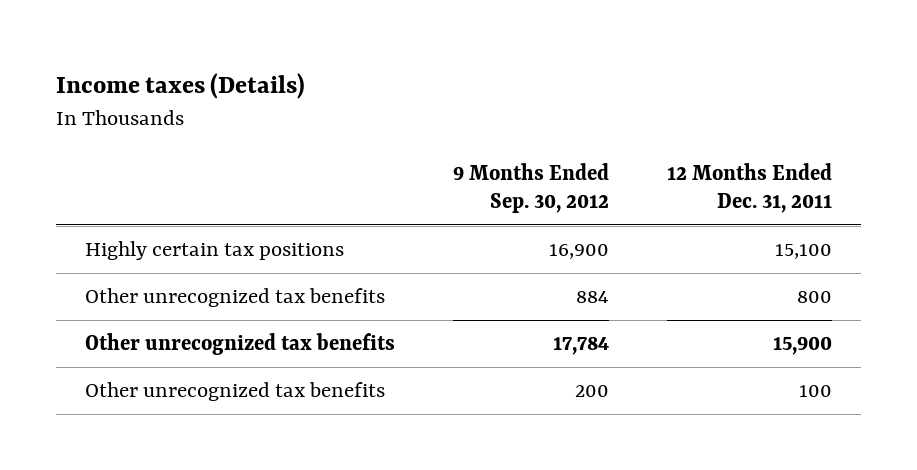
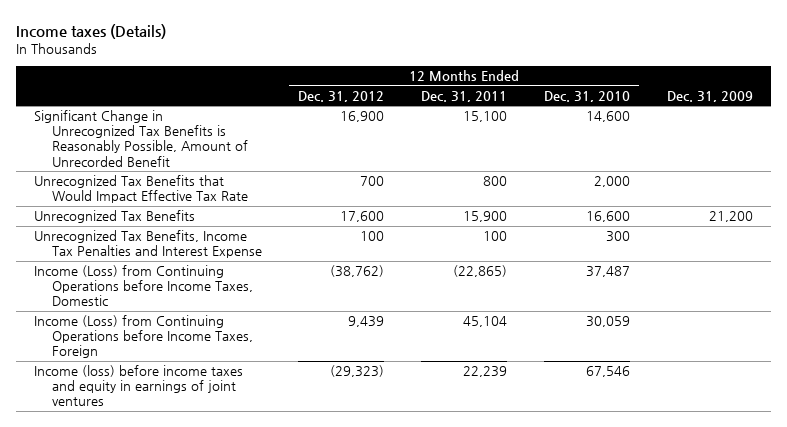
[453,162,610,213] 9 Months Ended Sep. 30, 2012 -> none
none -> [298,90,385,102] Dec. 31, 2012
none -> [543,90,630,102] Dec. 31, 2010
none -> [666,90,753,102] Dec. 31, 2009
[84,241,344,261] Highly certain tax positions -> [34,110,248,167] Significant Change in Unrecognized Tax Benefits is Reasonably Possible, Amount of Unrecorded Benefit
[84,288,385,308] Other unrecognized tax benefits -> [34,175,248,204] Unrecognized Tax Benefits that Would Impact Effective Tax Rate
[84,333,395,356] Other unrecognized tax benefits -> [34,210,196,224] Unrecognized Tax Benefits
[84,382,385,402] Other unrecognized tax benefits -> [34,230,262,259] Unrecognized Tax Benefits, Income Tax Penalties and Interest Expense
none -> [34,265,253,307] Income (Loss) from Continuing Operations before Income Taxes, Domestic
none -> [34,315,253,359] Income (Loss) from Continuing Operations before Income Taxes, Foreign
none -> [34,365,244,407] Income (loss) before income taxes and equity in earnings of joint ventures

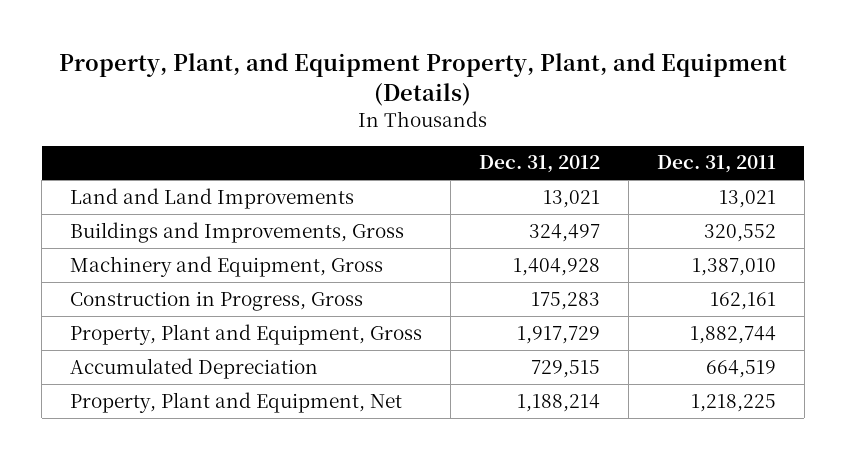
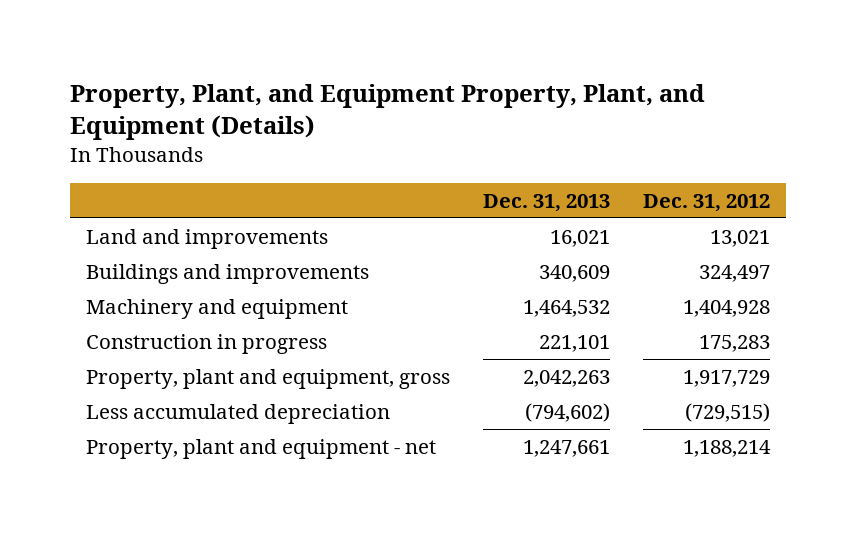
[657,155,777,174] Dec. 31, 2011 -> none
none -> [483,193,611,212] Dec. 31, 2013
[70,187,355,209] Land and Land Improvements -> [86,228,329,249] Land and improvements
[70,221,405,243] Buildings and Improvements, Gross -> [86,263,370,284] Buildings and improvements
[70,255,384,277] Machinery and Equipment, Gross -> [86,298,349,319] Machinery and equipment
[70,290,364,311] Construction in Progress, Gross -> [86,333,328,354] Construction in progress
[70,323,423,345] Property, Plant and Equipment, Gross -> [86,368,451,389] Property, plant and equipment, gross
[70,357,319,379] Accumulated Depreciation -> [86,403,391,424] Less accumulated depreciation
[531,359,601,378] 729,515 -> [684,402,770,422] (729,515)
[70,391,403,413] Property, Plant and Equipment, Net -> [86,438,437,459] Property, plant and equipment - net

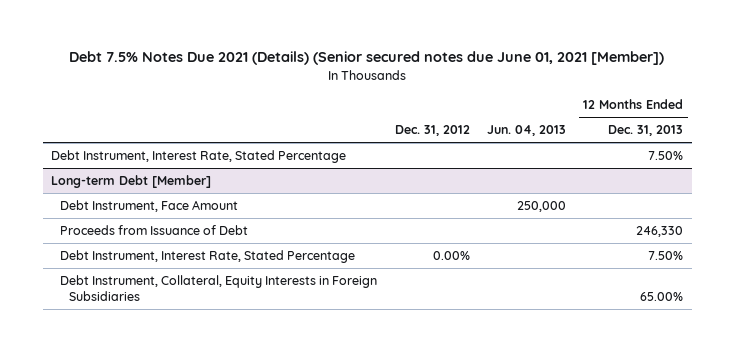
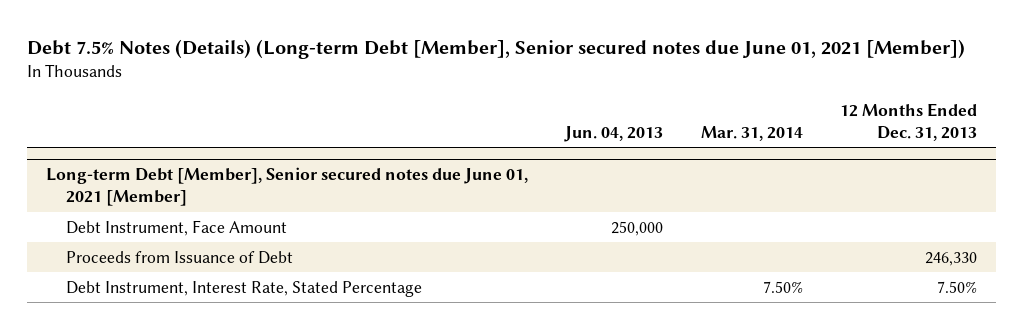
[69,51,665,66] Debt 7.5% Notes Due 2021 (Details) (Senior secured notes due June 01, 2021 [Member]) -> [27,39,966,60] Debt 7.5% Notes (Details) (Long-term Debt [Member], Senior secured notes due June 01, 2021 [Member])
[394,125,470,137] Dec. 31, 2012 -> none
none -> [700,125,803,141] Mar. 31, 2014
[51,149,347,163] Debt Instrument, Interest Rate, Stated Percentage -> none
[51,174,212,188] Long-term Debt [Member] -> none
none -> [45,166,528,207] Long-term Debt [Member], Senior secured notes due June 01, 2021 [Member]
[60,274,378,302] Debt Instrument, Collateral, Equity Interests in Foreign Subsidiaries -> none

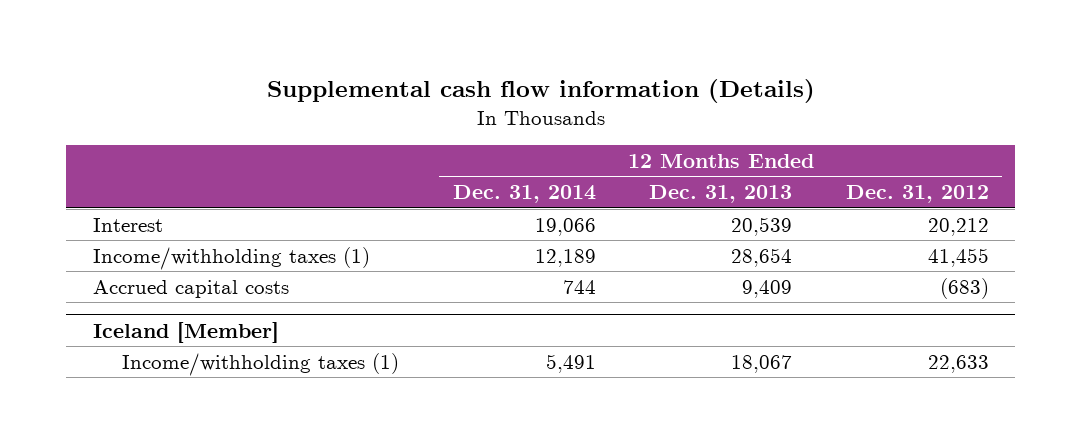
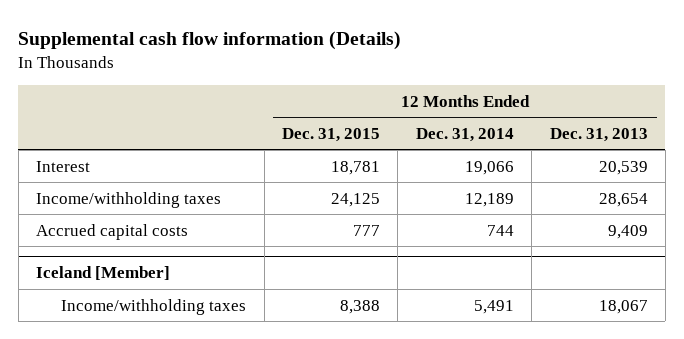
[845,185,989,204] Dec. 31, 2012 -> none
none -> [281,127,380,142] Dec. 31, 2015
[92,246,370,270] Income/withholding taxes (1) -> [36,191,222,208] Income/withholding taxes
[121,352,399,376] Income/withholding taxes (1) -> [61,298,247,315] Income/withholding taxes

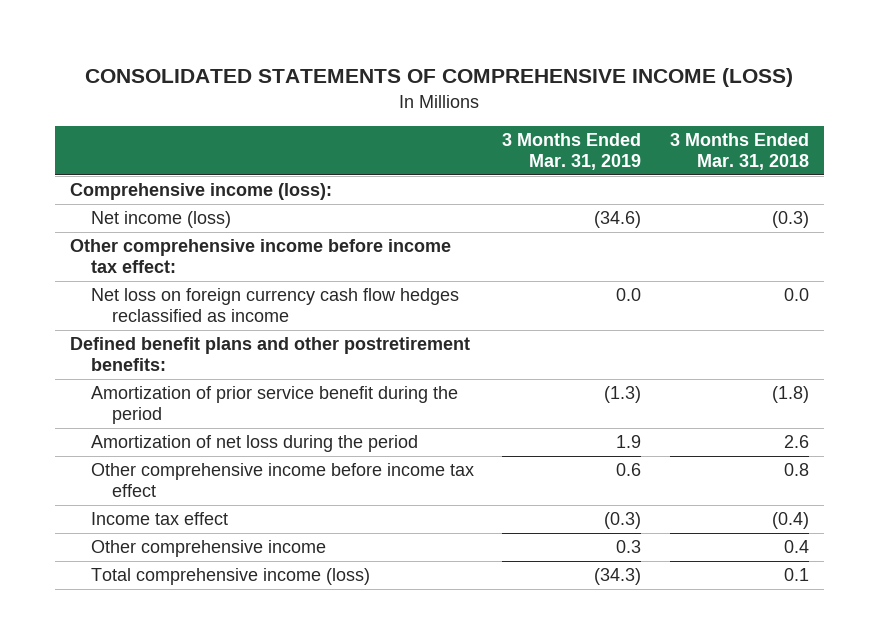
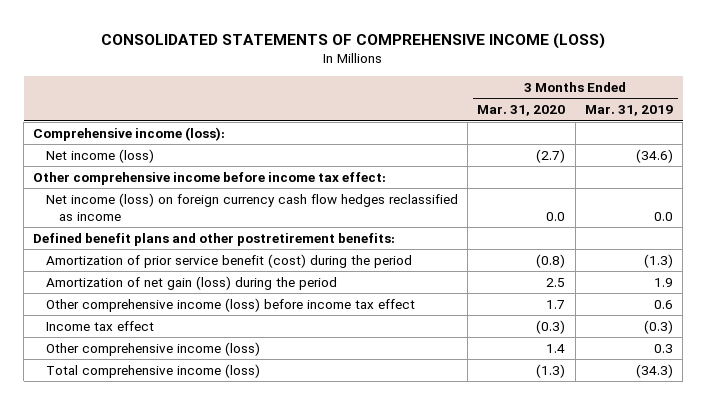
[670,133,810,171] 3 Months Ended Mar. 31, 2018 -> none
none -> [477,105,566,117] Mar. 31, 2020
[90,288,459,323] Net loss on foreign currency cash flow hedges reclassified as income -> [46,192,459,221] Net income (loss) on foreign currency cash flow hedges reclassified as income
[90,386,458,425] Amortization of prior service benefit during the period -> [46,253,413,268] Amortization of prior service benefit (cost) during the period
[90,435,418,453] Amortization of net loss during the period -> [46,275,338,290] Amortization of net gain (loss) during the period
[90,463,474,498] Other comprehensive income before income tax effect -> [46,297,416,312] Other comprehensive income (loss) before income tax effect
[90,540,326,558] Other comprehensive income -> [46,341,261,356] Other comprehensive income (loss)

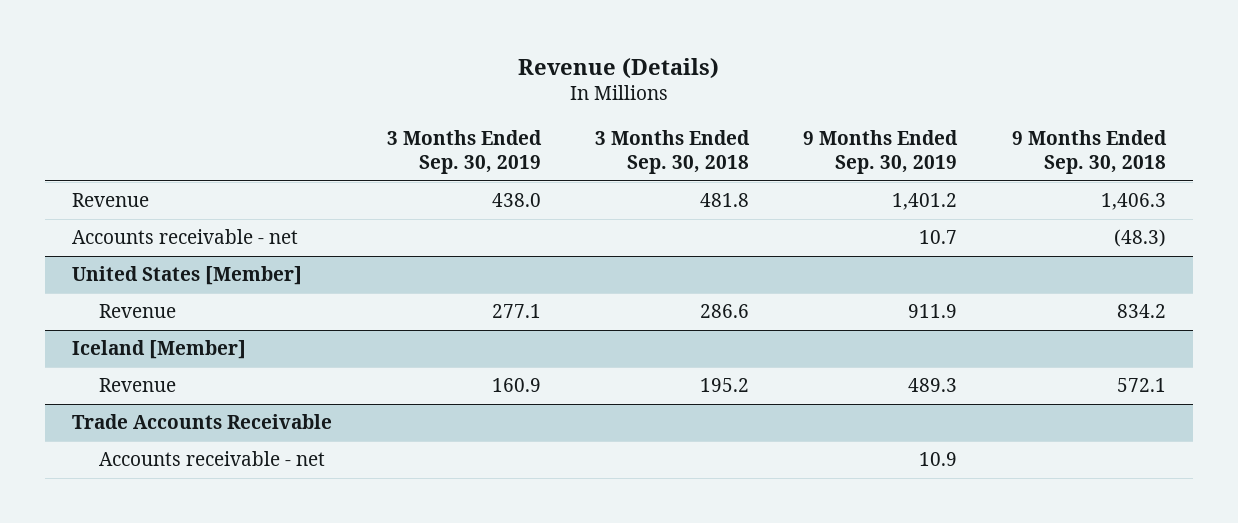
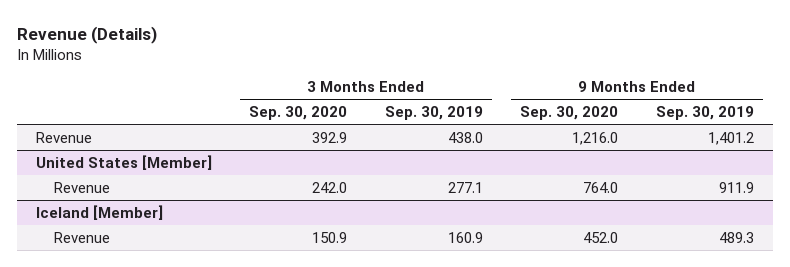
[595,129,751,175] 3 Months Ended Sep. 30, 2018 -> none
[1011,129,1167,175] 9 Months Ended Sep. 30, 2018 -> none
none -> [249,106,348,121] Sep. 30, 2020
none -> [520,106,619,121] Sep. 30, 2020
[72,229,299,245] Accounts receivable - net -> none
[72,414,333,430] Trade Accounts Receivable -> none
[99,451,326,467] Accounts receivable - net -> none

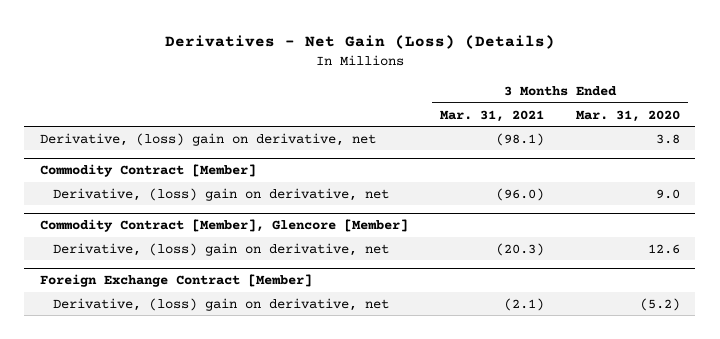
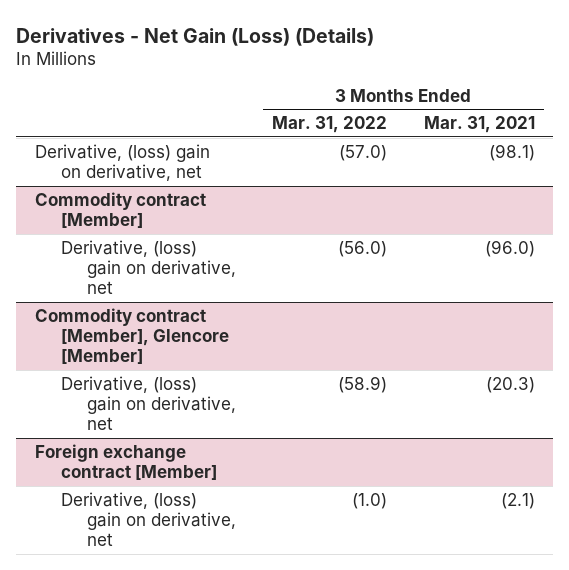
[575,109,680,122] Mar. 31, 2020 -> none
none -> [272,116,388,134] Mar. 31, 2022
[40,164,257,178] Commodity Contract [Member] -> [34,191,206,229] Commodity contract [Member]
[40,219,409,233] Commodity Contract [Member], Glencore [Member] -> [34,307,229,365] Commodity contract [Member], Glencore [Member]
[40,274,313,288] Foreign Exchange Contract [Member] -> [34,443,217,481] Foreign exchange contract [Member]

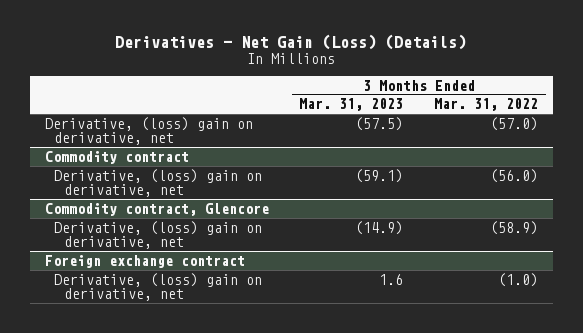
[423,116,535,134] Mar. 31, 2021 -> none
none -> [299,98,404,112] Mar. 31, 2023
[34,191,206,229] Commodity contract [Member] -> [44,150,189,164] Commodity contract
[34,307,229,365] Commodity contract [Member], Glencore [Member] -> [44,202,269,216] Commodity contract, Glencore
[34,443,217,481] Foreign exchange contract [Member] -> [44,254,245,268] Foreign exchange contract

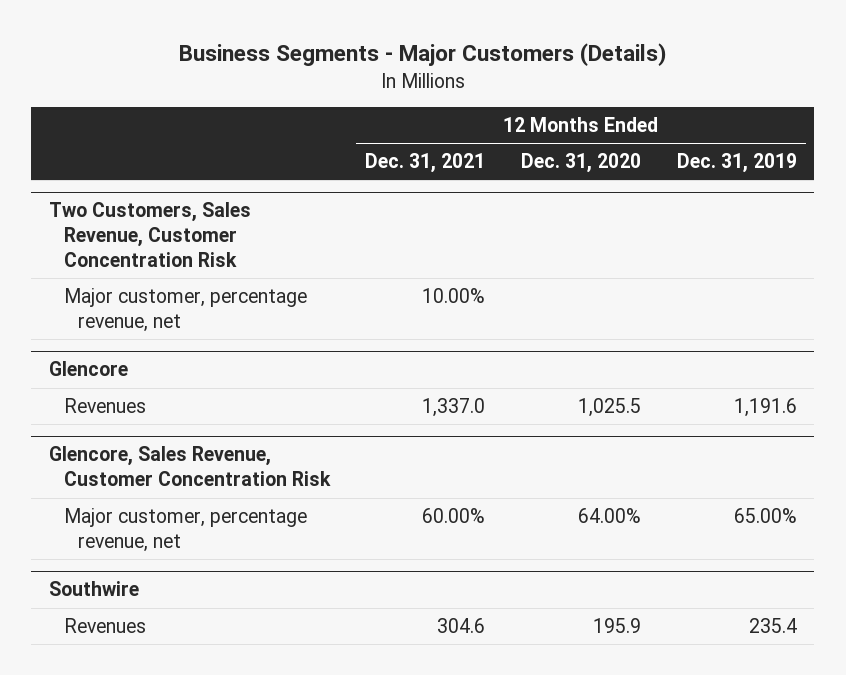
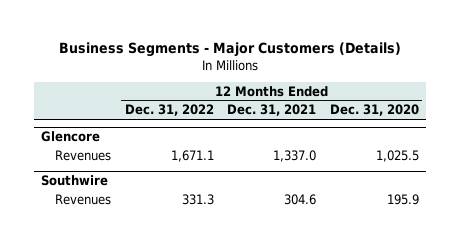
[676,153,797,174] Dec. 31, 2019 -> none
none -> [124,104,214,117] Dec. 31, 2022
[49,202,252,268] Two Customers, Sales Revenue, Customer Concentration Risk -> none
[63,287,307,332] Major customer, percentage revenue, net -> none
[49,446,331,487] Glencore, Sales Revenue, Customer Concentration Risk -> none
[63,507,307,552] Major customer, percentage revenue, net -> none

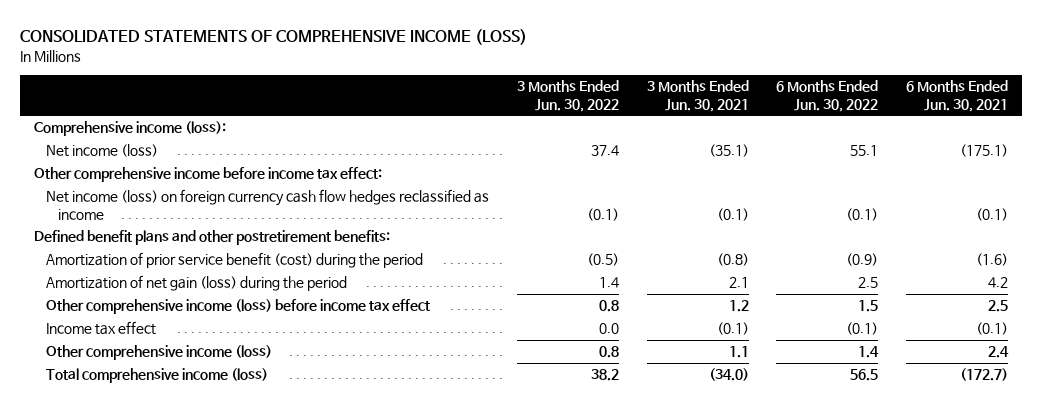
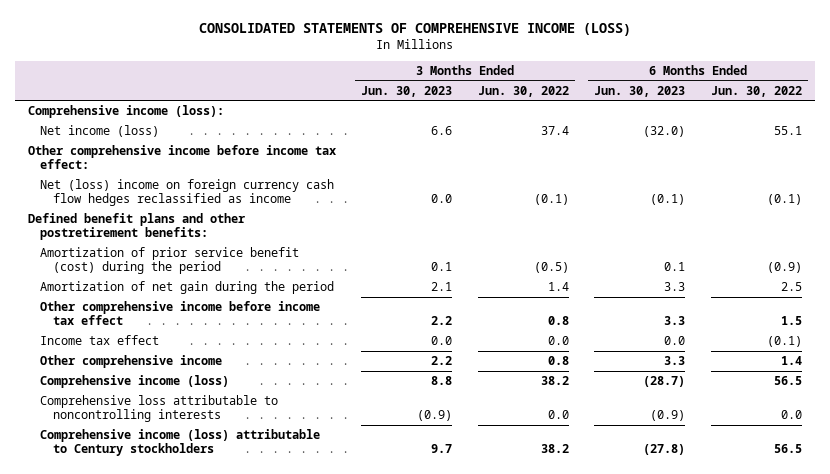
[646,80,749,113] 3 Months Ended Jun. 30, 2021 -> none
[906,80,1009,113] 6 Months Ended Jun. 30, 2021 -> none
none -> [361,85,453,97] Jun. 30, 2023
none -> [594,85,686,97] Jun. 30, 2023
[46,189,490,221] Net income (loss) on foreign currency cash flow hedges reclassified as income -> [40,179,335,207] Net (loss) income on foreign currency cash flow hedges reclassified as income
[46,275,348,292] Amortization of net gain (loss) during the period -> [40,281,335,295] Amortization of net gain during the period
[46,299,431,315] Other comprehensive income (loss) before income tax effect -> [40,301,321,326] Other comprehensive income before income tax effect
[46,345,273,361] Other comprehensive income (loss) -> [40,355,223,369] Other comprehensive income
none -> [40,375,230,389] Comprehensive income (loss)
none -> [40,395,279,423] Comprehensive loss attributable to noncontrolling interests
[46,368,269,384] Total comprehensive income (loss) -> [40,429,321,457] Comprehensive income (loss) attributable to Century stockholders

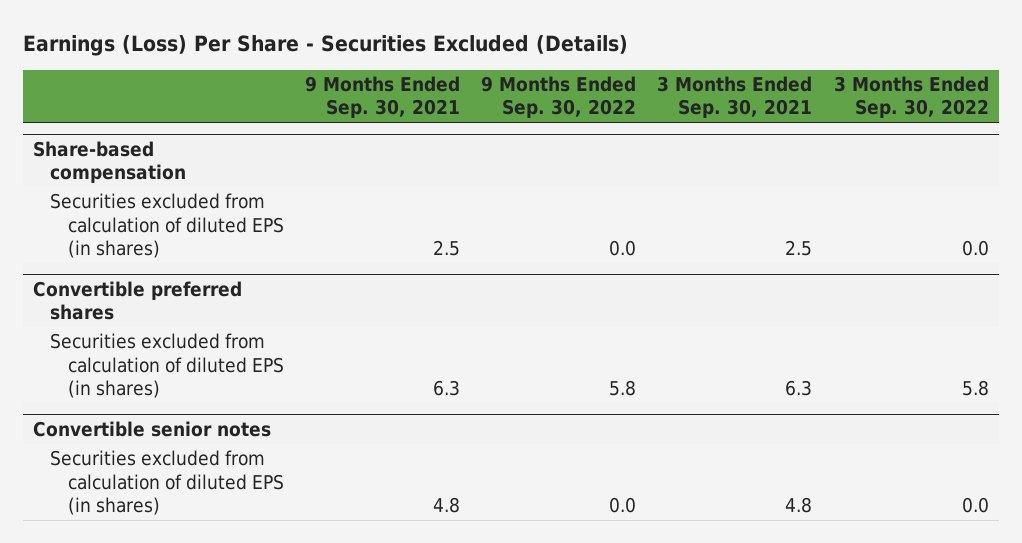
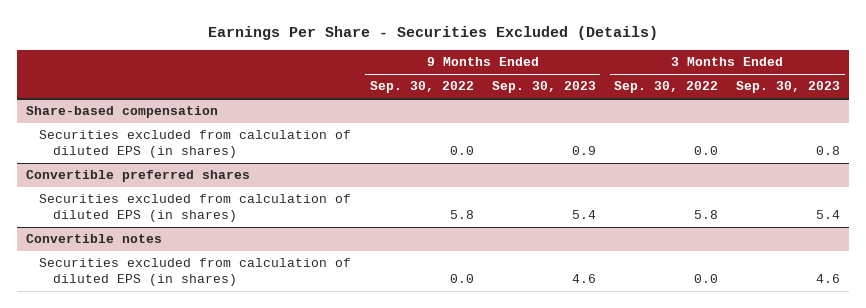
[22,35,628,57] Earnings (Loss) Per Share - Securities Excluded (Details) -> [208,26,659,41] Earnings Per Share - Securities Excluded (Details)
[304,76,460,119] 9 Months Ended Sep. 30, 2021 -> none
[657,76,813,119] 3 Months Ended Sep. 30, 2021 -> none
none -> [491,81,596,94] Sep. 30, 2023
none -> [736,81,841,94] Sep. 30, 2023
[33,421,272,438] Convertible senior notes -> [26,234,163,244] Convertible notes

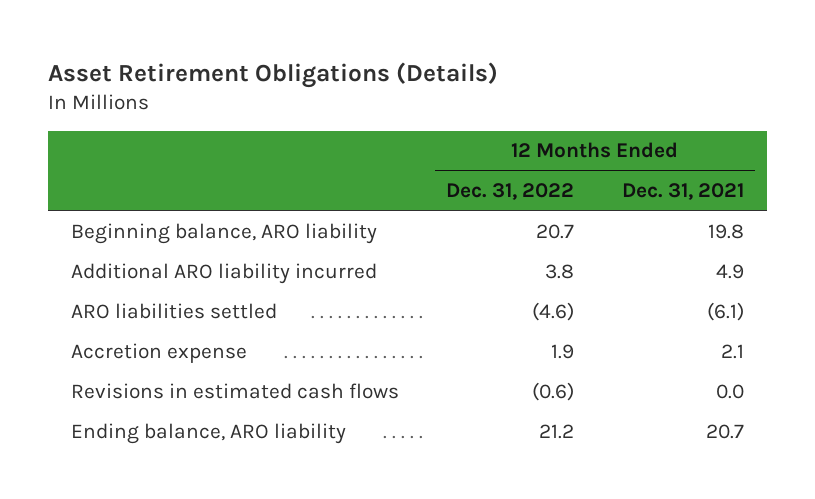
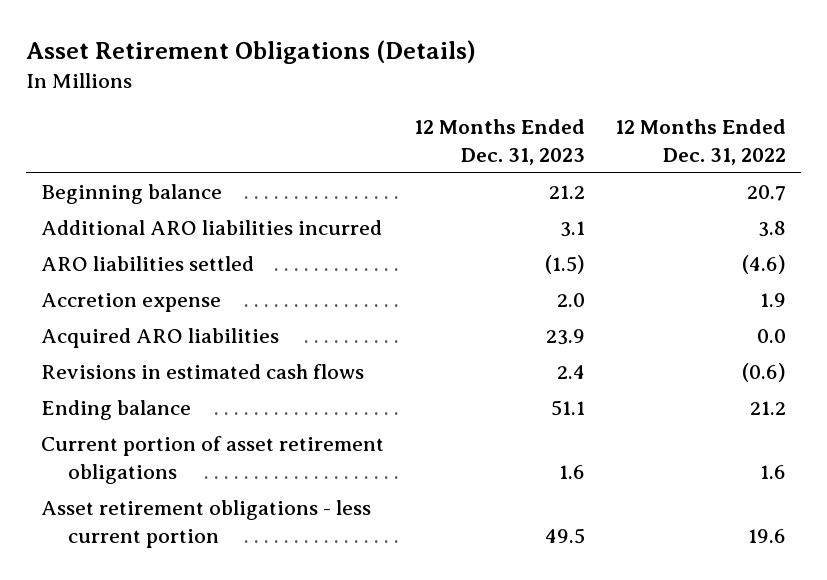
[621,182,744,200] Dec. 31, 2021 -> none
none -> [414,119,586,165] 12 Months Ended Dec. 31, 2023
[71,222,378,244] Beginning balance, ARO liability -> [41,184,223,205] Beginning balance
[71,262,378,284] Additional ARO liability incurred -> [41,220,383,236] Additional ARO liabilities incurred
none -> [41,328,280,349] Acquired ARO liabilities
[71,422,347,444] Ending balance, ARO liability -> [41,400,192,421] Ending balance
none -> [41,436,385,484] Current portion of asset retirement obligations
none -> [41,500,372,548] Asset retirement obligations - less current portion

